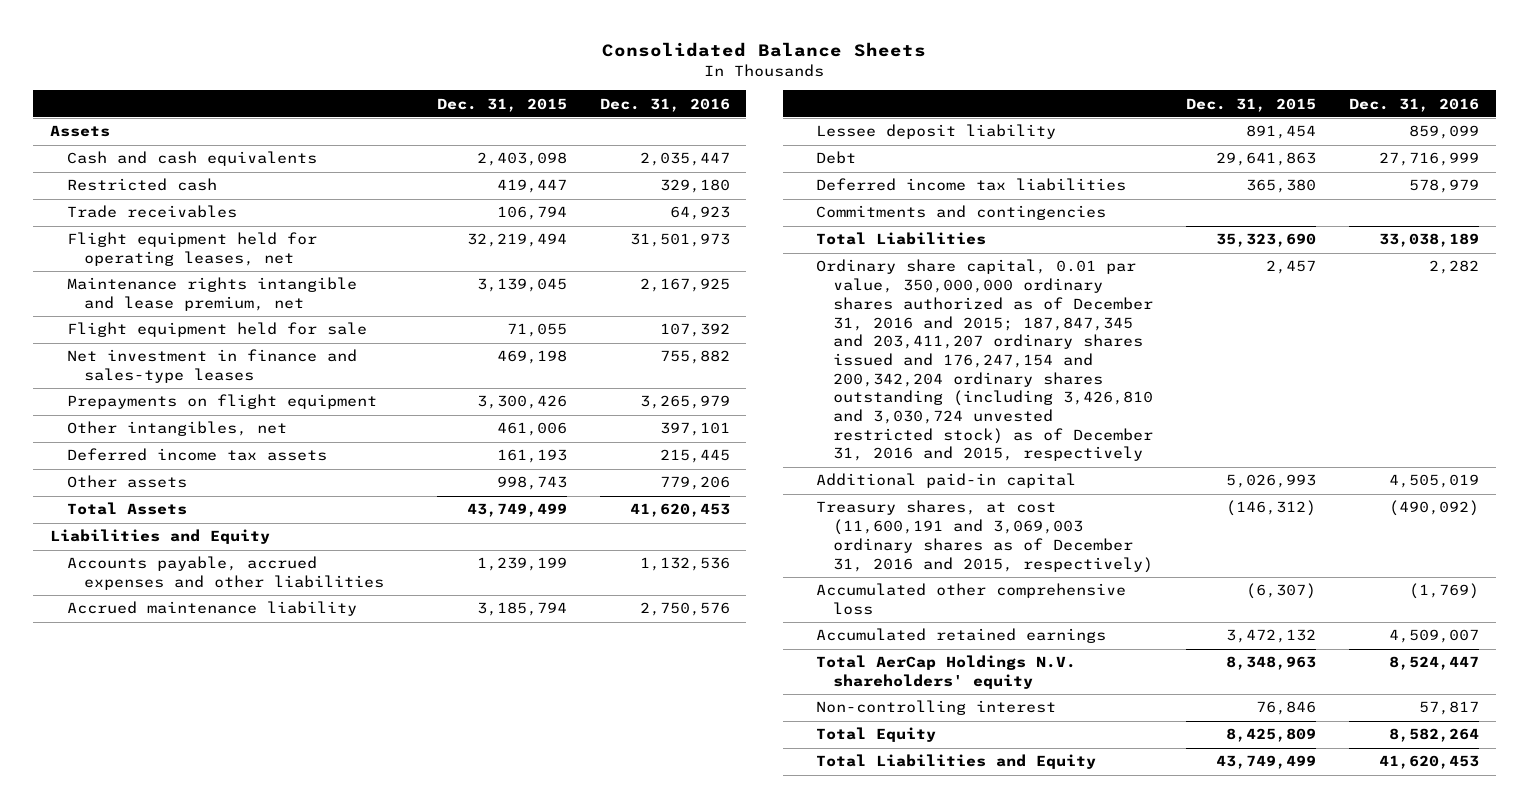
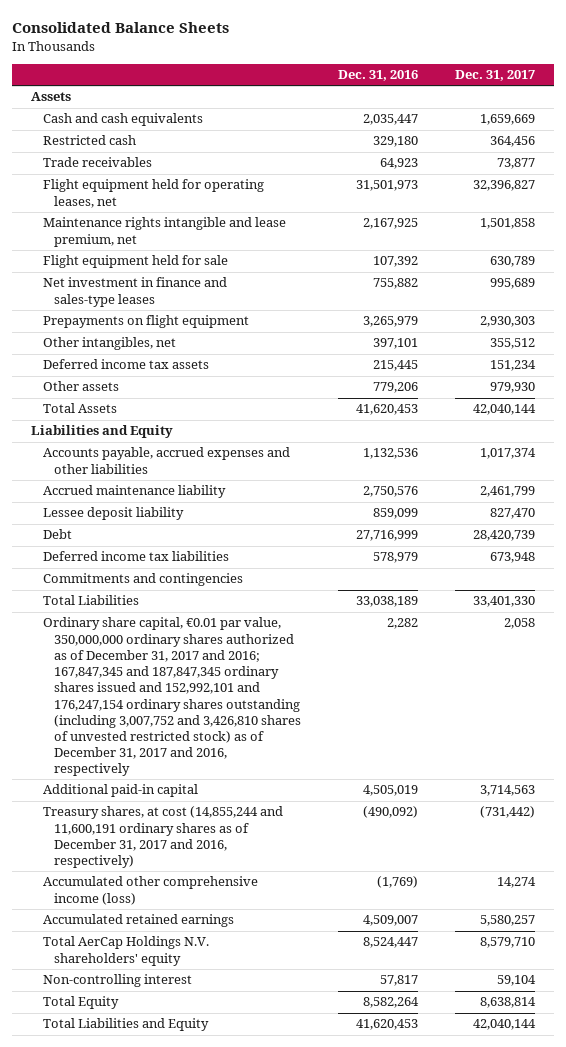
[436,97,567,112] Dec. 31, 2015 -> none
none -> [455,70,536,82] Dec. 31, 2017
[816,259,1153,462] Ordinary share capital, 0.01 par value, 350,000,000 ordinary shares authorized as of December 31, 2016 and 2015; 187,847,345 and 203,411,207 ordinary shares issued and 176,247,154 and 200,342,204 ordinary shares outstanding (including 3,426,810 and 3,030,724 unvested restricted stock) as of December 31, 2016 and 2015, respectively -> [42,617,302,777] Ordinary share capital, €0.01 par value, 350,000,000 ordinary shares authorized as of December 31, 2017 and 2016; 167,847,345 and 187,847,345 ordinary shares issued and 152,992,101 and 176,247,154 ordinary shares outstanding (including 3,007,752 and 3,426,810 shares of unvested restricted stock) as of December 31, 2017 and 2016, respectively
[816,500,1153,573] Treasury shares, at cost (11,600,191 and 3,069,003 ordinary shares as of December 31, 2016 and 2015, respectively) -> [42,806,283,869] Treasury shares, at cost (14,855,244 and 11,600,191 ordinary shares as of December 31, 2017 and 2016, respectively)
[816,583,1127,616] Accumulated other comprehensive loss -> [42,876,258,905] Accumulated other comprehensive income (loss)

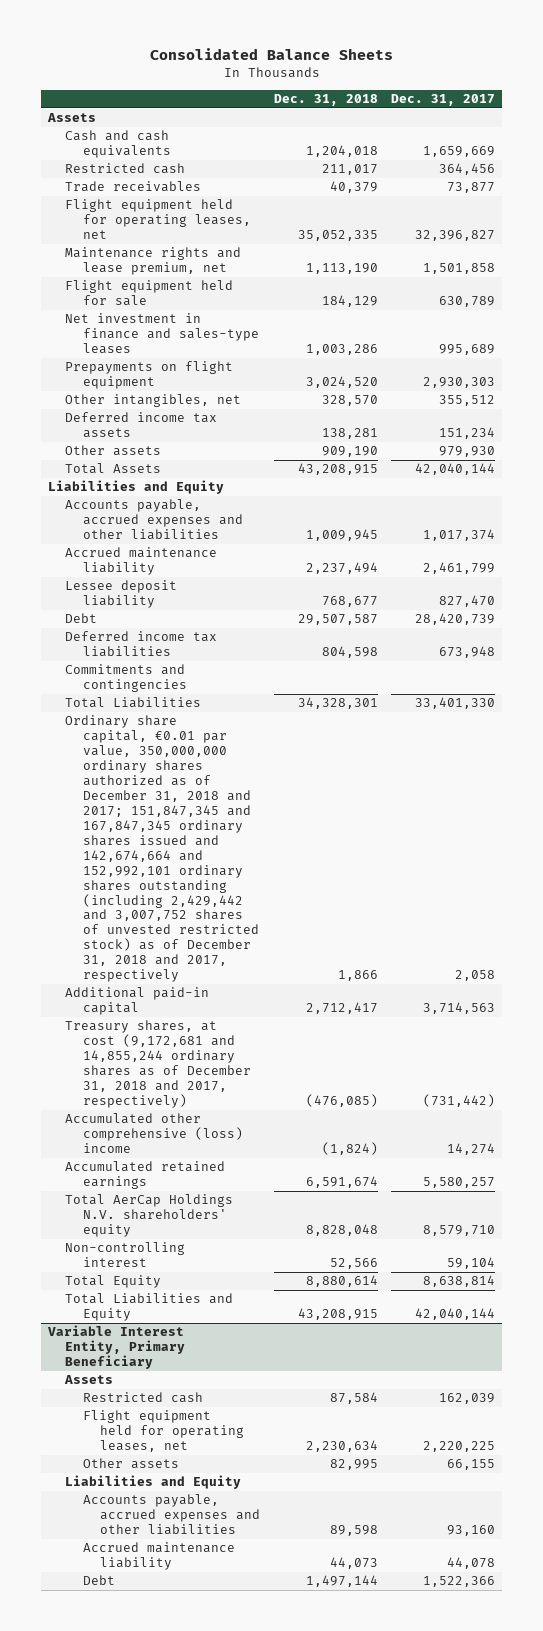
[338,70,419,82] Dec. 31, 2016 -> none
none -> [273,93,378,106] Dec. 31, 2018
[42,217,286,247] Maintenance rights intangible and lease premium, net -> [65,247,242,276] Maintenance rights and lease premium, net
[42,617,302,777] Ordinary share capital, €0.01 par value, 350,000,000 ordinary shares authorized as of December 31, 2017 and 2016; 167,847,345 and 187,847,345 ordinary shares issued and 152,992,101 and 176,247,154 ordinary shares outstanding (including 3,007,752 and 3,426,810 shares of unvested restricted stock) as of December 31, 2017 and 2016, respectively -> [65,715,259,983] Ordinary share capital, €0.01 par value, 350,000,000 ordinary shares authorized as of December 31, 2018 and 2017; 151,847,345 and 167,847,345 ordinary shares issued and 142,674,664 and 152,992,101 ordinary shares outstanding (including 2,429,442 and 3,007,752 shares of unvested restricted stock) as of December 31, 2018 and 2017, respectively
[42,806,283,869] Treasury shares, at cost (14,855,244 and 11,600,191 ordinary shares as of December 31, 2017 and 2016, respectively) -> [65,1020,251,1109] Treasury shares, at cost (9,172,681 and 14,855,244 ordinary shares as of December 31, 2018 and 2017, respectively)
[42,876,258,905] Accumulated other comprehensive income (loss) -> [65,1113,243,1154] Accumulated other comprehensive (loss) income
none -> [47,1325,186,1370] Variable Interest Entity, Primary Beneficiary
none -> [64,1375,114,1385] Assets
none -> [82,1392,203,1404] Restricted cash
none -> [82,1410,245,1453] Flight equipment held for operating leases, net
none -> [82,1458,179,1470] Other assets
none -> [65,1475,242,1490] Liabilities and Equity
none -> [82,1494,261,1536] Accounts payable, accrued expenses and other liabilities
none -> [82,1542,235,1571] Accrued maintenance liability
none -> [82,1575,115,1586] Debt

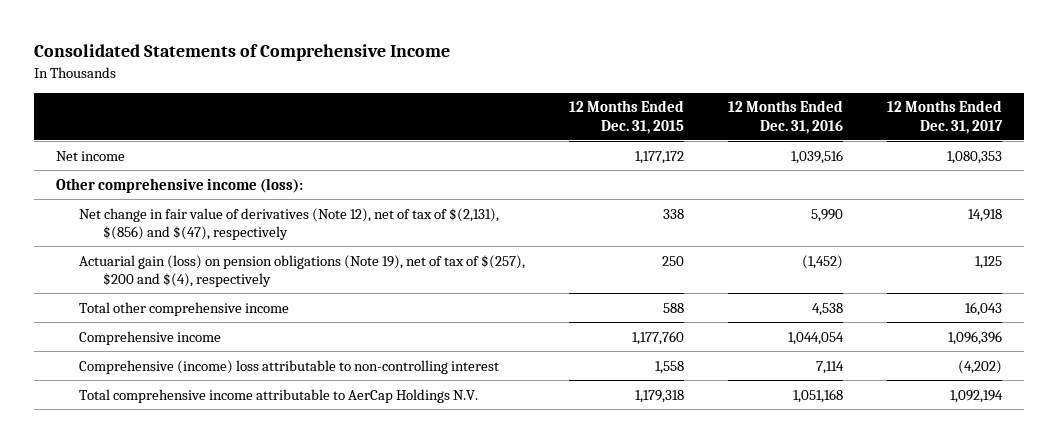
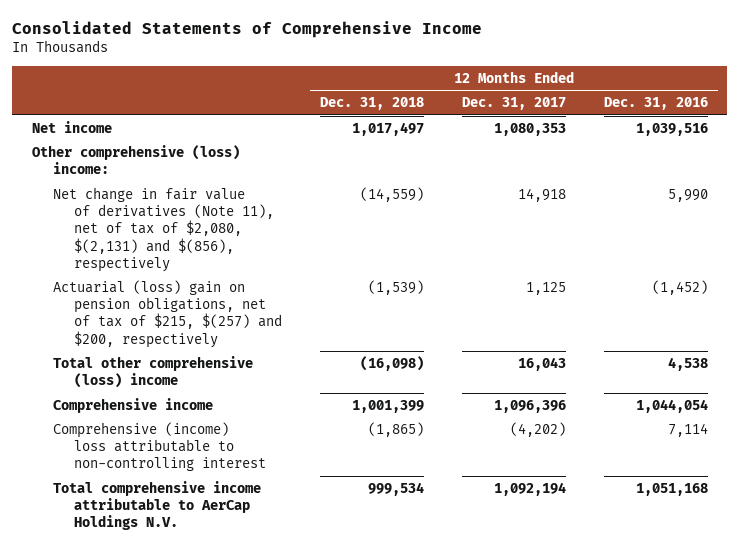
[568,100,684,134] 12 Months Ended Dec. 31, 2015 -> none
none -> [319,97,424,111] Dec. 31, 2018
[55,177,303,193] Other comprehensive income (loss): -> [31,145,240,175] Other comprehensive (loss) income:
[79,207,500,241] Net change in fair value of derivatives (Note 12), net of tax of $(2,131), $(856) and $(47), respectively -> [52,187,274,272] Net change in fair value of derivatives (Note 11), net of tax of $2,080, $(2,131) and $(856), respectively
[79,254,526,288] Actuarial gain (loss) on pension obligations (Note 19), net of tax of $(257), $200 and $(4), respectively -> [52,280,282,348] Actuarial (loss) gain on pension obligations, net of tax of $215, $(257) and $200, respectively
[79,301,290,316] Total other comprehensive income -> [52,356,253,389] Total other comprehensive (loss) income

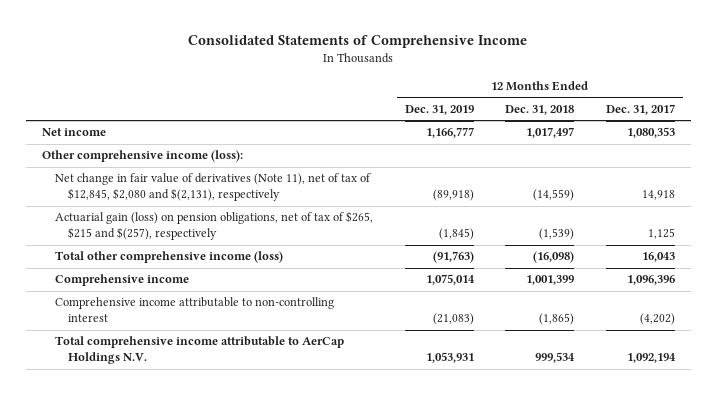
[604,97,709,111] Dec. 31, 2016 -> none
none -> [404,104,474,115] Dec. 31, 2019
[31,145,240,175] Other comprehensive (loss) income: -> [41,150,243,163] Other comprehensive income (loss):
[52,187,274,272] Net change in fair value of derivatives (Note 11), net of tax of $2,080, $(2,131) and $(856), respectively -> [54,173,371,202] Net change in fair value of derivatives (Note 11), net of tax of $12,845, $2,080 and $(2,131), respectively
[52,280,282,348] Actuarial (loss) gain on pension obligations, net of tax of $215, $(257) and $200, respectively -> [54,211,373,241] Actuarial gain (loss) on pension obligations, net of tax of $265, $215 and $(257), respectively
[52,356,253,389] Total other comprehensive (loss) income -> [54,251,283,264] Total other comprehensive income (loss)
[52,422,266,472] Comprehensive (income) loss attributable to non-controlling interest -> [54,297,334,323] Comprehensive income attributable to non-controlling interest

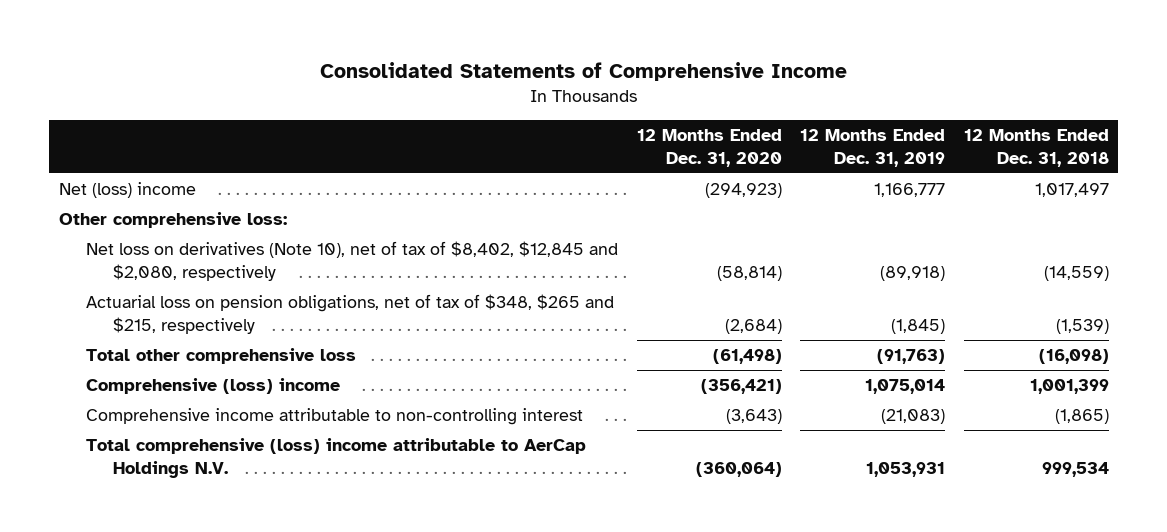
[605,103,675,115] Dec. 31, 2017 -> none
none -> [636,129,782,168] 12 Months Ended Dec. 31, 2020
[41,128,106,137] Net income -> [58,181,196,198] Net (loss) income
[41,150,243,163] Other comprehensive income (loss): -> [58,211,287,228] Other comprehensive loss:
[54,173,371,202] Net change in fair value of derivatives (Note 11), net of tax of $12,845, $2,080 and $(2,131), respectively -> [86,240,619,281] Net loss on derivatives (Note 10), net of tax of $8,402, $12,845 and $2,080, respectively
[54,211,373,241] Actuarial gain (loss) on pension obligations, net of tax of $265, $215 and $(257), respectively -> [86,293,615,334] Actuarial loss on pension obligations, net of tax of $348, $265 and $215, respectively
[54,251,283,264] Total other comprehensive income (loss) -> [86,347,357,364] Total other comprehensive loss
[54,274,189,287] Comprehensive income -> [86,377,341,394] Comprehensive (loss) income
[54,336,344,365] Total comprehensive income attributable to AerCap Holdings N.V. -> [86,437,587,478] Total comprehensive (loss) income attributable to AerCap Holdings N.V.

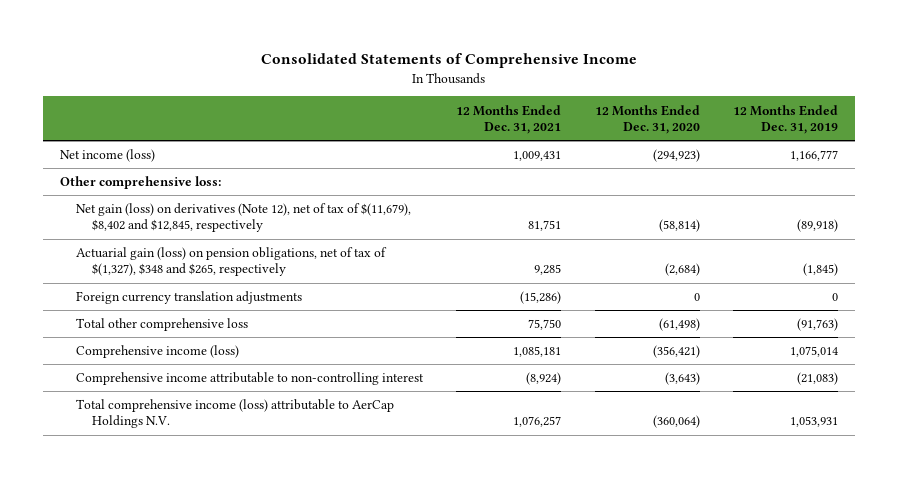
[963,129,1109,168] 12 Months Ended Dec. 31, 2018 -> none
none -> [456,104,562,134] 12 Months Ended Dec. 31, 2021
[58,181,196,198] Net (loss) income -> [59,149,155,163] Net income (loss)
[86,240,619,281] Net loss on derivatives (Note 10), net of tax of $8,402, $12,845 and $2,080, respectively -> [75,203,411,233] Net gain (loss) on derivatives (Note 12), net of tax of $(11,679), $8,402 and $12,845, respectively
[86,293,615,334] Actuarial loss on pension obligations, net of tax of $348, $265 and $215, respectively -> [75,247,387,277] Actuarial gain (loss) on pension obligations, net of tax of $(1,327), $348 and $265, respectively
none -> [75,291,302,305] Foreign currency translation adjustments
[86,377,341,394] Comprehensive (loss) income -> [75,345,239,359] Comprehensive income (loss)
[86,437,587,478] Total comprehensive (loss) income attributable to AerCap Holdings N.V. -> [75,399,394,429] Total comprehensive income (loss) attributable to AerCap Holdings N.V.

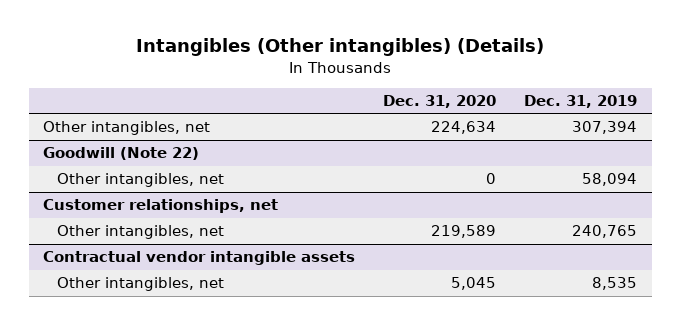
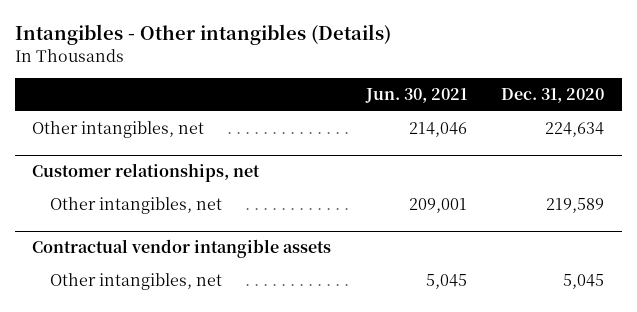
[136,38,545,57] Intangibles (Other intangibles) (Details) -> [15,24,392,46] Intangibles - Other intangibles (Details)
[524,95,638,109] Dec. 31, 2019 -> none
none -> [364,88,467,104] Jun. 30, 2021
[42,147,199,161] Goodwill (Note 22) -> none
[57,173,225,188] Other intangibles, net -> none

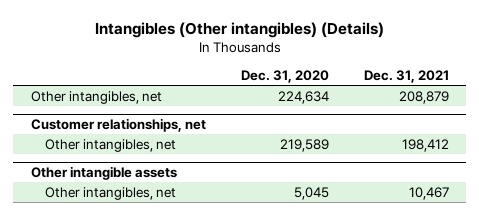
[15,24,392,46] Intangibles - Other intangibles (Details) -> [94,22,384,39] Intangibles (Other intangibles) (Details)
[364,88,467,104] Jun. 30, 2021 -> none
none -> [363,70,449,84] Dec. 31, 2021
[32,239,332,259] Contractual vendor intangible assets -> [30,165,177,180] Other intangible assets

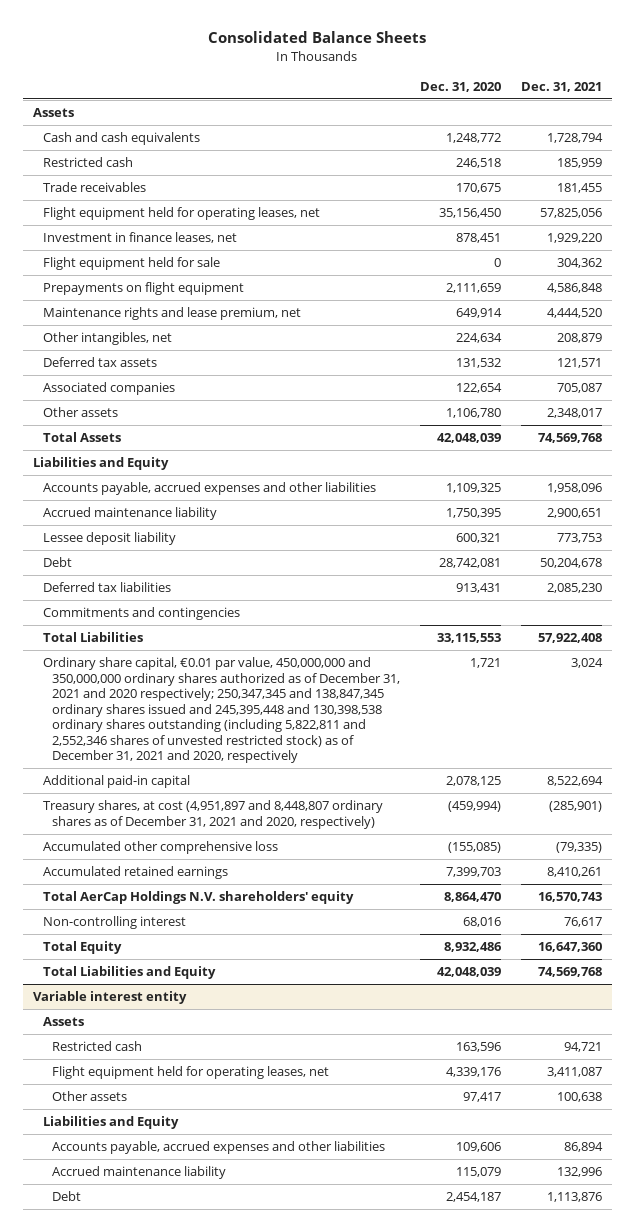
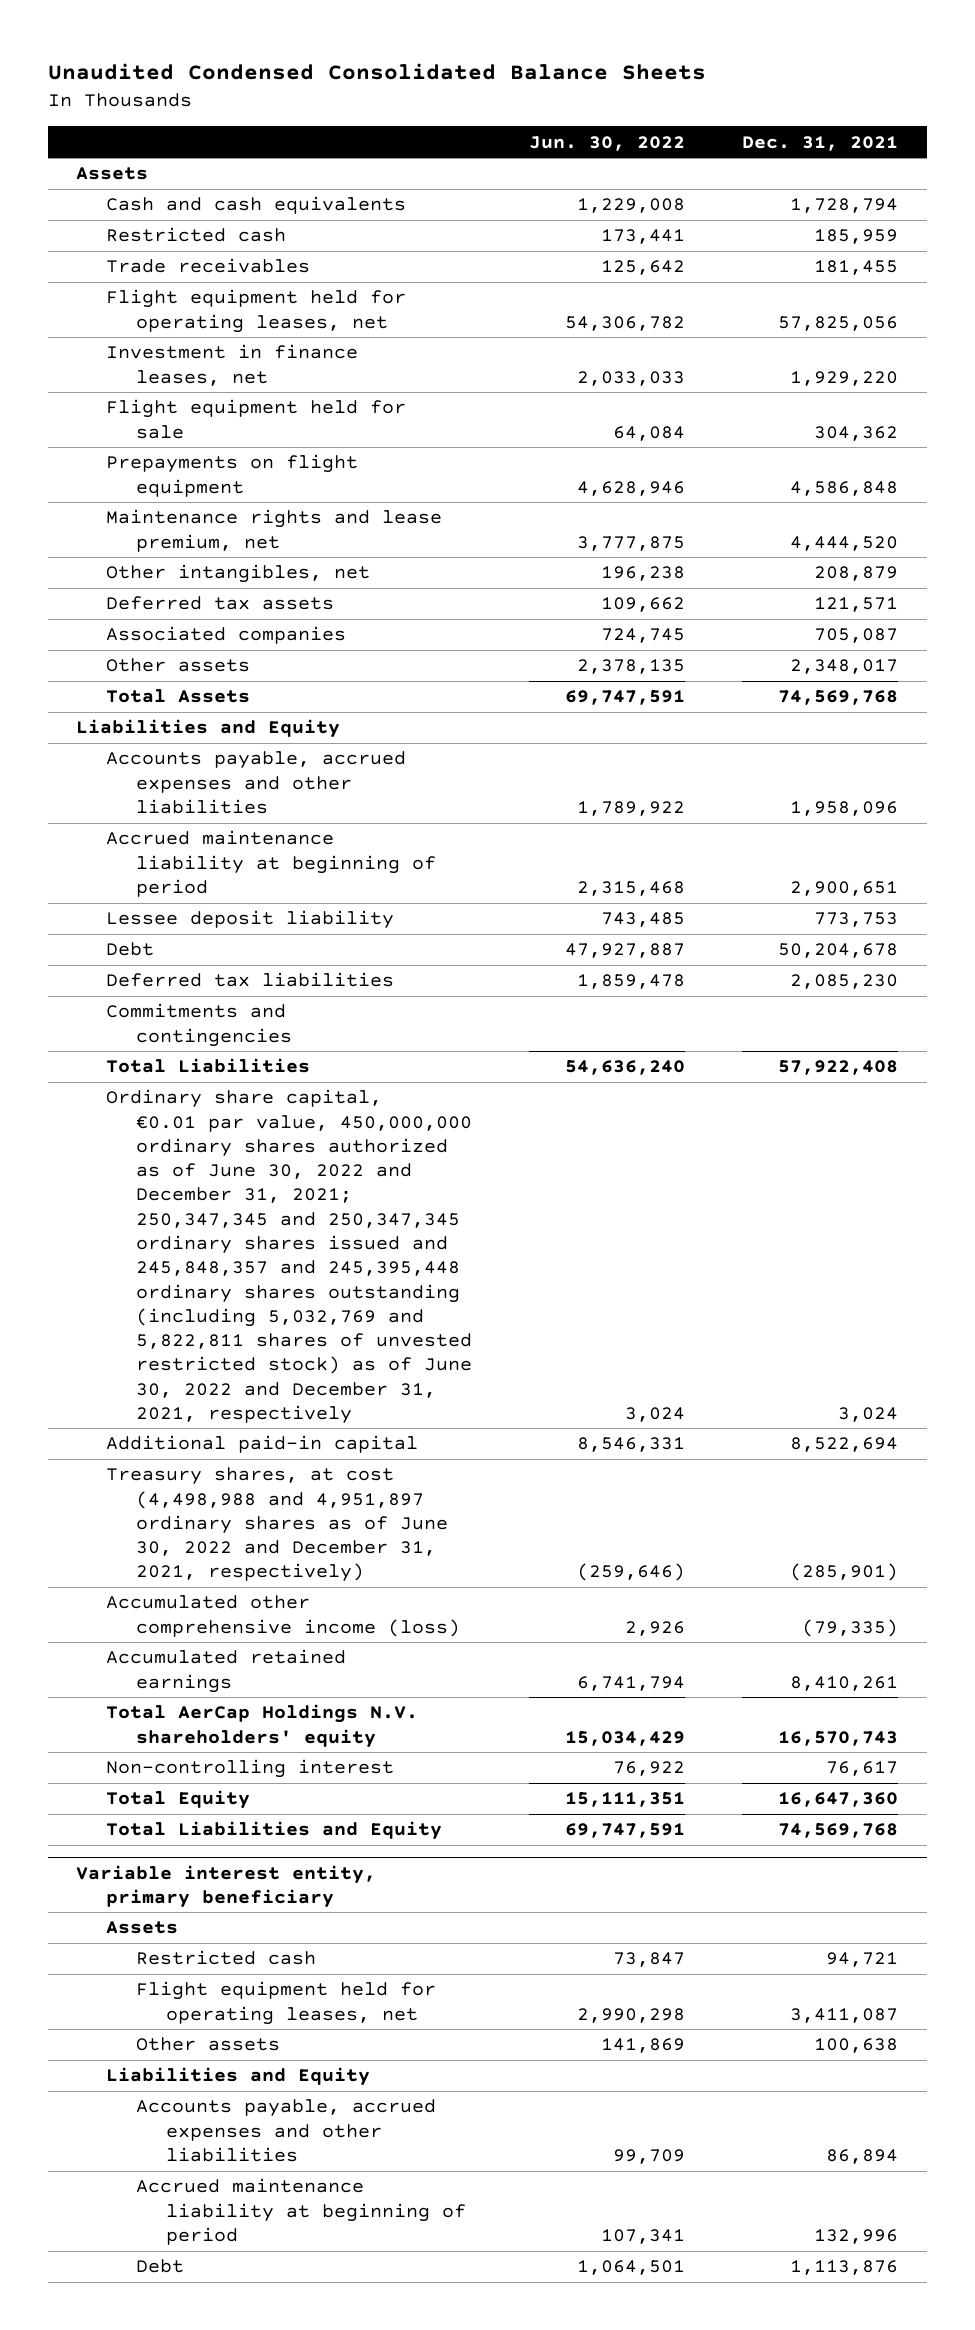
[208,31,427,44] Consolidated Balance Sheets -> [48,63,707,81] Unaudited Condensed Consolidated Balance Sheets
[420,81,502,92] Dec. 31, 2020 -> none
none -> [529,135,686,151] Jun. 30, 2022
[42,507,217,521] Accrued maintenance liability -> [106,830,437,897] Accrued maintenance liability at beginning of period
[42,657,401,764] Ordinary share capital, €0.01 par value, 450,000,000 and 350,000,000 ordinary shares authorized as of December 31, 2021 and 2020 respectively; 250,347,345 and 138,847,345 ordinary shares issued and 245,395,448 and 130,398,538 ordinary shares outstanding (including 5,822,811 and 2,552,346 shares of unvested restricted stock) as of December 31, 2021 and 2020, respectively -> [106,1089,473,1424] Ordinary share capital, €0.01 par value, 450,000,000 ordinary shares authorized as of June 30, 2022 and December 31, 2021; 250,347,345 and 250,347,345 ordinary shares issued and 245,848,357 and 245,395,448 ordinary shares outstanding (including 5,032,769 and 5,822,811 shares of unvested restricted stock) as of June 30, 2022 and December 31, 2021, respectively
[42,800,383,829] Treasury shares, at cost (4,951,897 and 8,448,807 ordinary shares as of December 31, 2021 and 2020, respectively) -> [106,1467,449,1583] Treasury shares, at cost (4,498,988 and 4,951,897 ordinary shares as of June 30, 2022 and December 31, 2021, respectively)
[42,841,278,855] Accumulated other comprehensive loss -> [106,1595,461,1637] Accumulated other comprehensive income (loss)
[32,991,187,1005] Variable interest entity -> [76,1864,377,1908] Variable interest entity, primary beneficiary
[52,1166,227,1180] Accrued maintenance liability -> [136,2178,467,2245] Accrued maintenance liability at beginning of period

